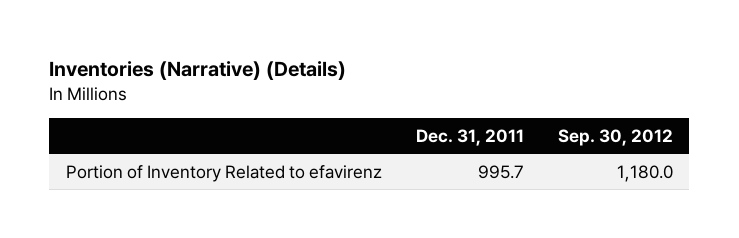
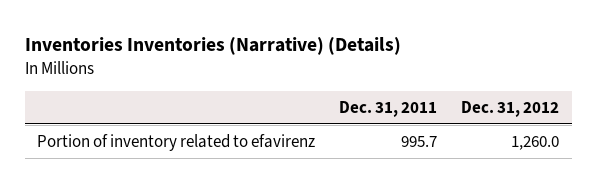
[49,61,347,81] Inventories (Narrative) (Details) -> [24,37,401,56] Inventories Inventories (Narrative) (Details)
[557,128,673,146] Sep. 30, 2012 -> none
none -> [461,100,560,117] Dec. 31, 2012
[66,164,383,182] Portion of Inventory Related to efavirenz -> [37,133,316,151] Portion of inventory related to efavirenz

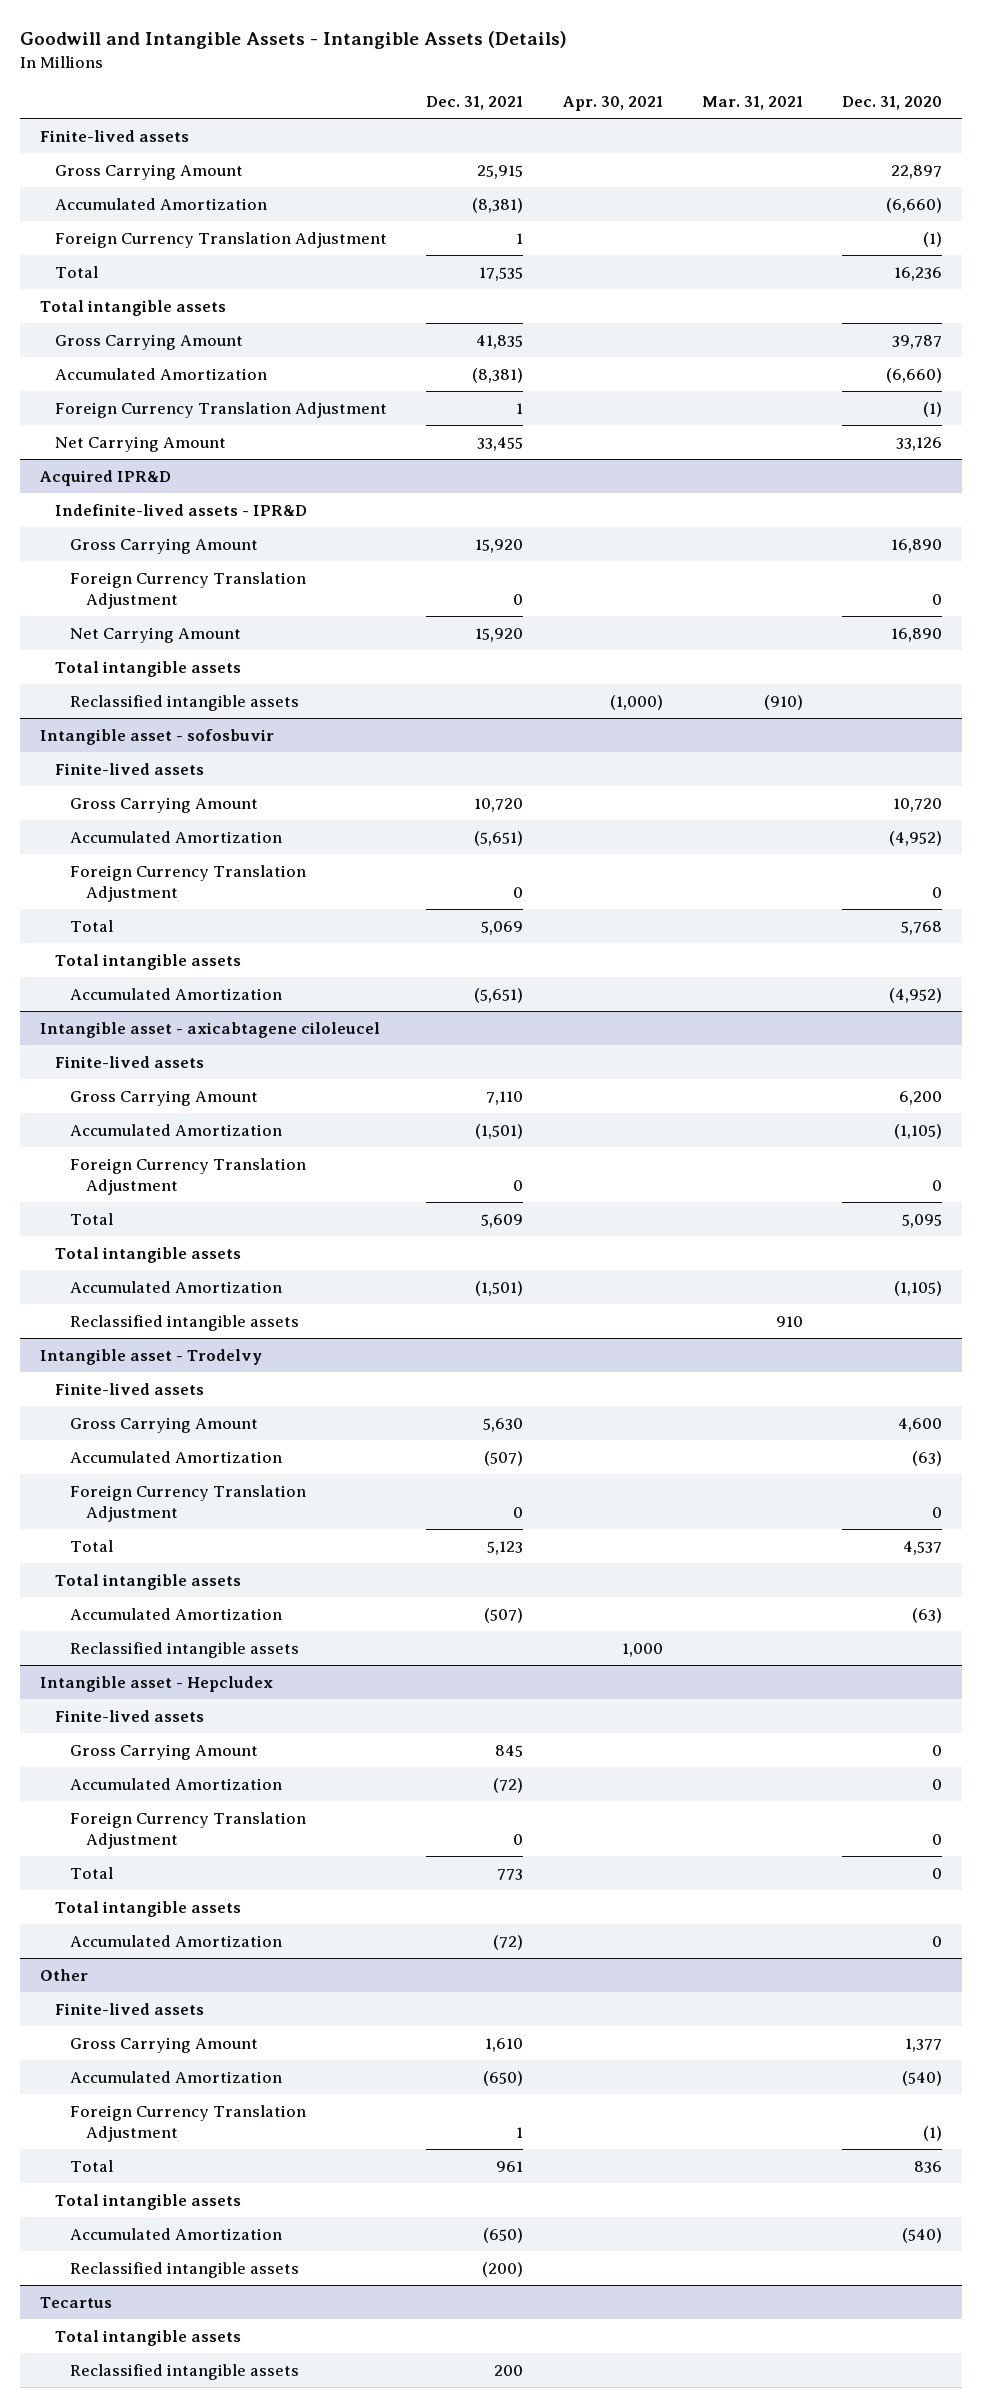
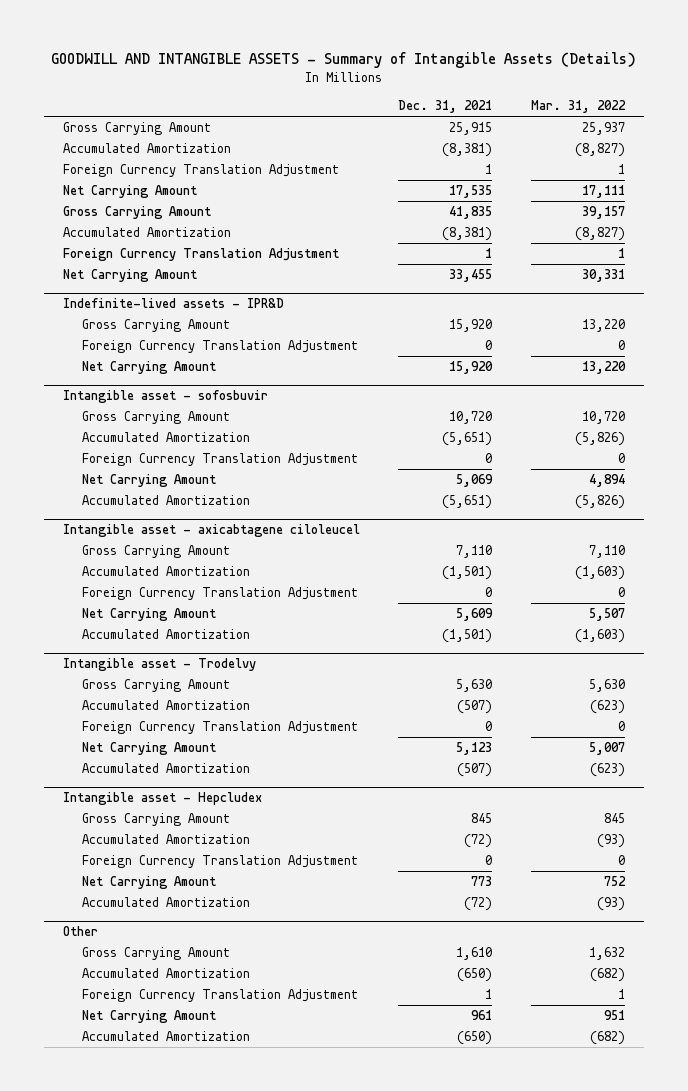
[19,31,567,50] Goodwill and Intangible Assets - Intangible Assets (Details) -> [50,52,636,69] GOODWILL AND INTANGIBLE ASSETS - Summary of Intangible Assets (Details)
[562,95,663,111] Apr. 30, 2021 -> none
[702,95,804,110] Mar. 31, 2021 -> none
[842,95,943,110] Dec. 31, 2020 -> none
none -> [530,100,626,114] Mar. 31, 2022
[39,129,189,142] Finite-lived assets -> none
[39,299,226,316] Total intangible assets -> none
[54,265,98,278] Total -> [63,184,198,198] Net Carrying Amount
[54,503,307,516] Indefinite-lived assets - IPR&D -> none
[39,469,171,486] Acquired IPR&D -> [63,298,285,309] Indefinite-lived assets - IPR&D
[54,660,241,677] Total intangible assets -> none
[70,694,300,711] Reclassified intangible assets -> none
[54,762,204,775] Finite-lived assets -> none
[54,953,241,970] Total intangible assets -> none
[70,919,114,932] Total -> [82,473,217,487] Net Carrying Amount
[54,1055,204,1068] Finite-lived assets -> none
[54,1246,241,1263] Total intangible assets -> none
[70,1212,114,1225] Total -> [82,607,217,621] Net Carrying Amount
[70,1314,300,1331] Reclassified intangible assets -> none
[54,1382,204,1395] Finite-lived assets -> none
[54,1573,241,1590] Total intangible assets -> none
[70,1539,114,1552] Total -> [82,741,217,755] Net Carrying Amount
[70,1641,300,1658] Reclassified intangible assets -> none
[54,1709,204,1722] Finite-lived assets -> none
[54,1900,241,1917] Total intangible assets -> none
[70,1866,114,1879] Total -> [82,875,217,889] Net Carrying Amount
[54,2002,204,2015] Finite-lived assets -> none
[54,2193,241,2210] Total intangible assets -> none
[70,2159,114,2172] Total -> [82,1009,217,1023] Net Carrying Amount
[70,2261,300,2278] Reclassified intangible assets -> none
[39,2296,112,2308] Tecartus -> none
[54,2329,241,2346] Total intangible assets -> none
[70,2363,300,2380] Reclassified intangible assets -> none

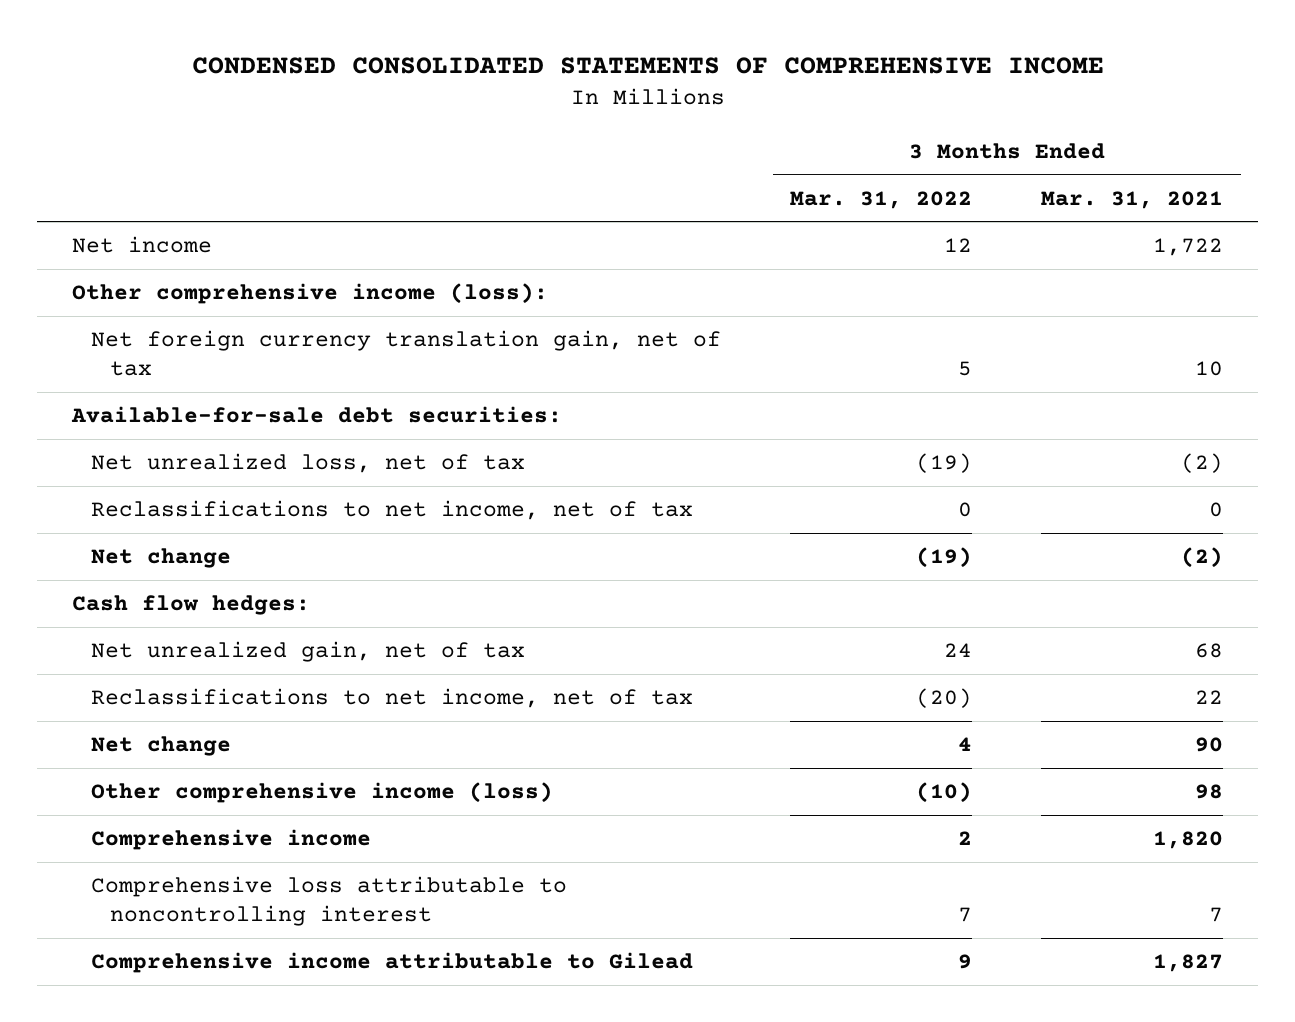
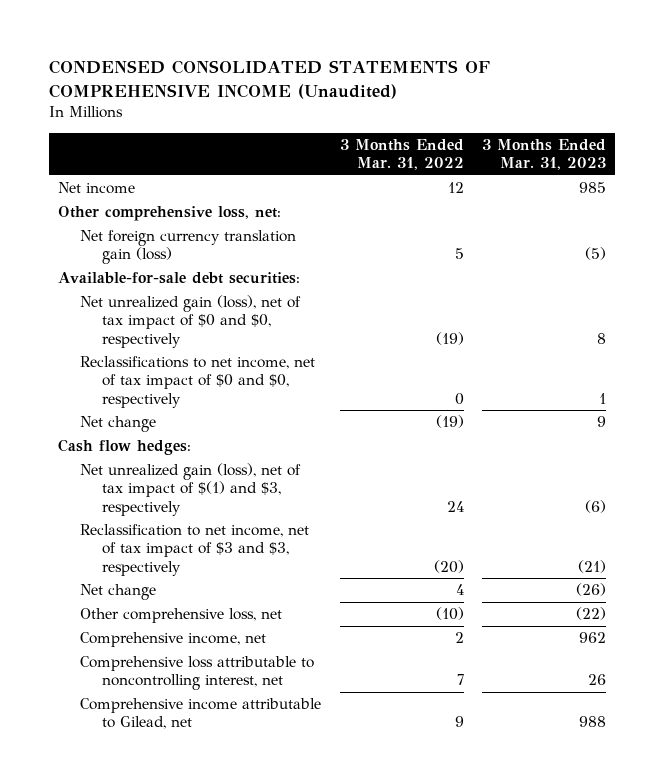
[191,57,1104,75] CONDENSED CONSOLIDATED STATEMENTS OF COMPREHENSIVE INCOME -> [48,59,490,99] CONDENSED CONSOLIDATED STATEMENTS OF COMPREHENSIVE INCOME (Unaudited)
[1041,190,1224,209] Mar. 31, 2021 -> none
none -> [481,138,606,171] 3 Months Ended Mar. 31, 2023
[71,283,548,305] Other comprehensive income (loss): -> [58,206,282,222] Other comprehensive loss, net:
[90,330,721,377] Net foreign currency translation gain, net of tax -> [80,230,297,265] Net foreign currency translation gain (loss)
[90,453,525,474] Net unrealized loss, net of tax -> [80,295,302,348] Net unrealized gain (loss), net of tax impact of $0 and $0, respectively
[90,500,693,521] Reclassifications to net income, net of tax -> [80,356,316,408] Reclassifications to net income, net of tax impact of $0 and $0, respectively
[90,641,525,663] Net unrealized gain, net of tax -> [80,463,302,516] Net unrealized gain (loss), net of tax impact of $(1) and $3, respectively
[90,688,693,709] Reclassifications to net income, net of tax -> [80,524,310,576] Reclassification to net income, net of tax impact of $3 and $3, respectively
[90,782,553,804] Other comprehensive income (loss) -> [80,608,283,624] Other comprehensive loss, net
[90,829,371,851] Comprehensive income -> [80,632,267,648] Comprehensive income, net
[90,876,567,927] Comprehensive loss attributable to noncontrolling interest -> [80,656,315,691] Comprehensive loss attributable to noncontrolling interest, net
[90,952,693,974] Comprehensive income attributable to Gilead -> [80,698,322,730] Comprehensive income attributable to Gilead, net

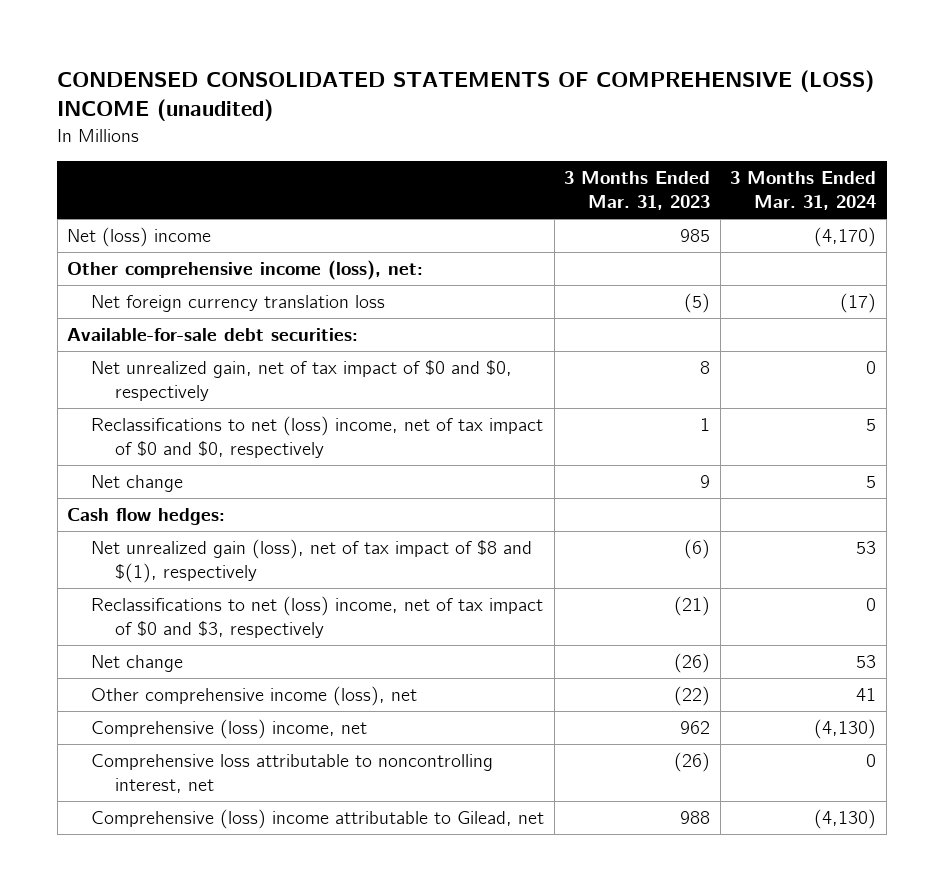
[48,59,490,99] CONDENSED CONSOLIDATED STATEMENTS OF COMPREHENSIVE INCOME (Unaudited) -> [57,69,875,122] CONDENSED CONSOLIDATED STATEMENTS OF COMPREHENSIVE (LOSS) INCOME (unaudited)
[339,138,464,171] 3 Months Ended Mar. 31, 2022 -> none
none -> [730,170,877,211] 3 Months Ended Mar. 31, 2024
[58,182,136,195] Net income -> [67,226,212,247] Net (loss) income
[58,206,282,222] Other comprehensive loss, net: -> [67,259,424,280] Other comprehensive income (loss), net:
[80,230,297,265] Net foreign currency translation gain (loss) -> [90,294,385,312] Net foreign currency translation loss
[80,295,302,348] Net unrealized gain (loss), net of tax impact of $0 and $0, respectively -> [90,359,512,402] Net unrealized gain, net of tax impact of $0 and $0, respectively
[80,356,316,408] Reclassifications to net income, net of tax impact of $0 and $0, respectively -> [90,415,543,459] Reclassifications to net (loss) income, net of tax impact of $0 and $0, respectively
[80,463,302,516] Net unrealized gain (loss), net of tax impact of $(1) and $3, respectively -> [90,538,532,584] Net unrealized gain (loss), net of tax impact of $8 and $(1), respectively
[80,524,310,576] Reclassification to net income, net of tax impact of $3 and $3, respectively -> [90,595,543,639] Reclassifications to net (loss) income, net of tax impact of $0 and $3, respectively
[80,608,283,624] Other comprehensive loss, net -> [90,685,417,706] Other comprehensive income (loss), net
[80,632,267,648] Comprehensive income, net -> [90,718,367,739] Comprehensive (loss) income, net
[587,674,606,686] 26 -> [674,751,711,772] (26)
[80,698,322,730] Comprehensive income attributable to Gilead, net -> [90,808,544,829] Comprehensive (loss) income attributable to Gilead, net

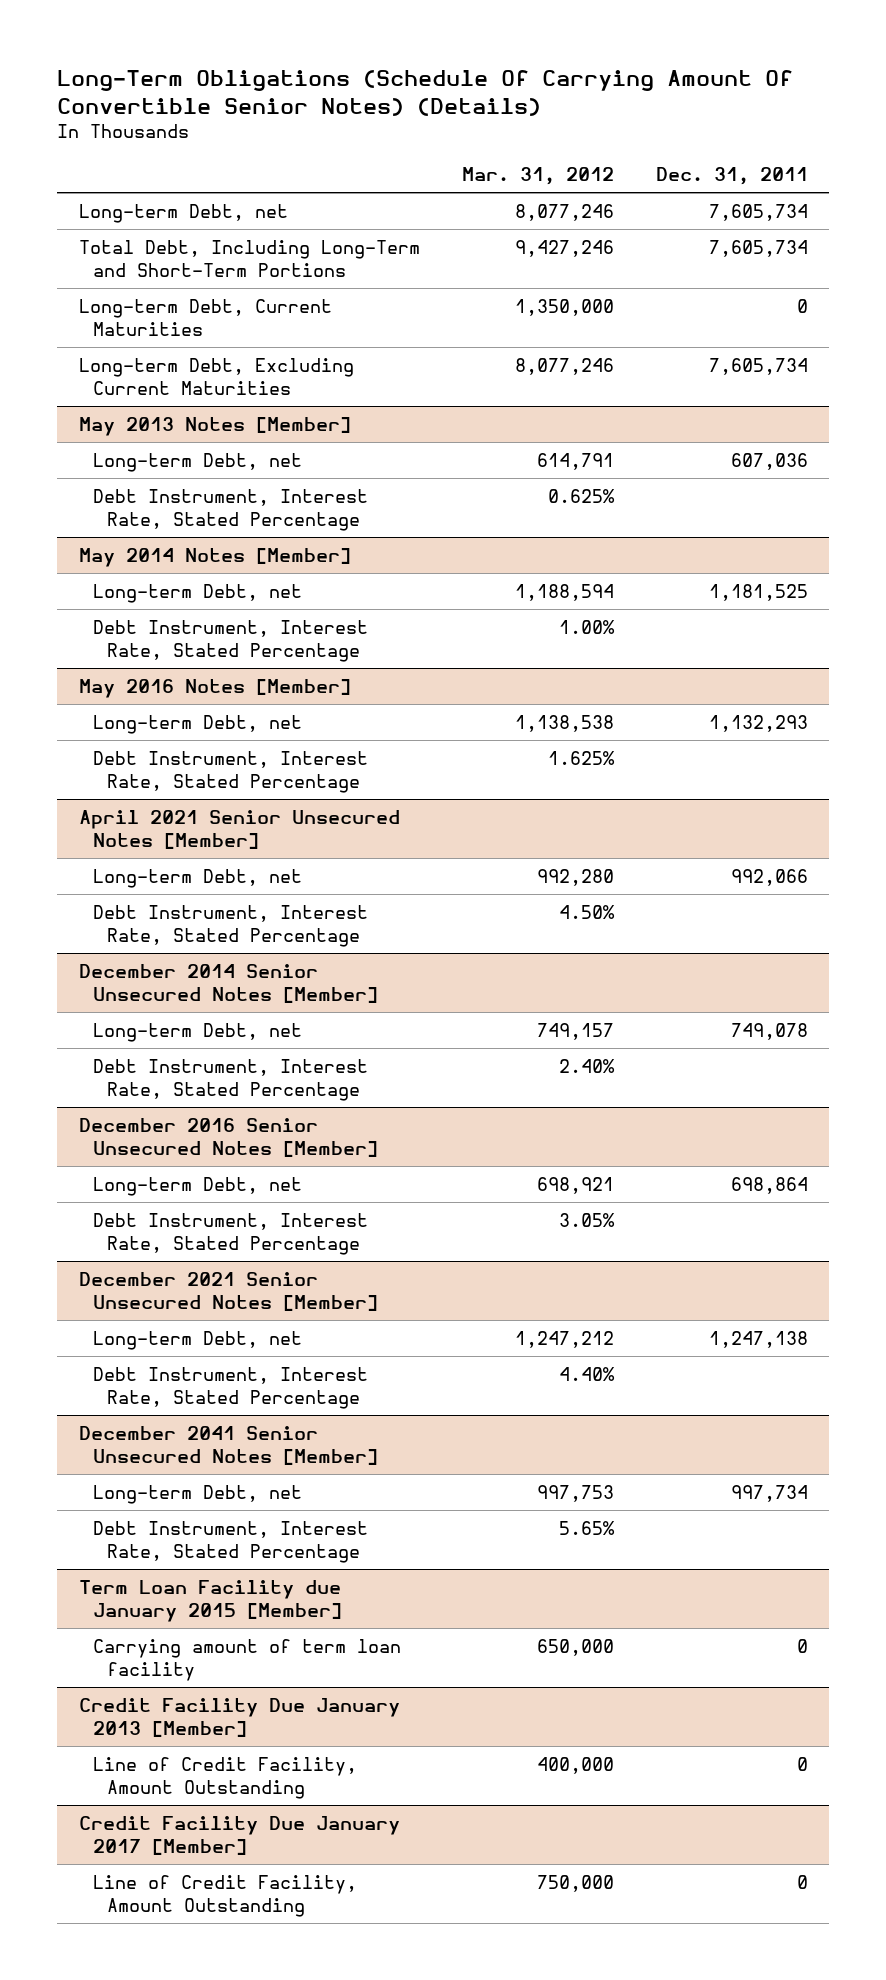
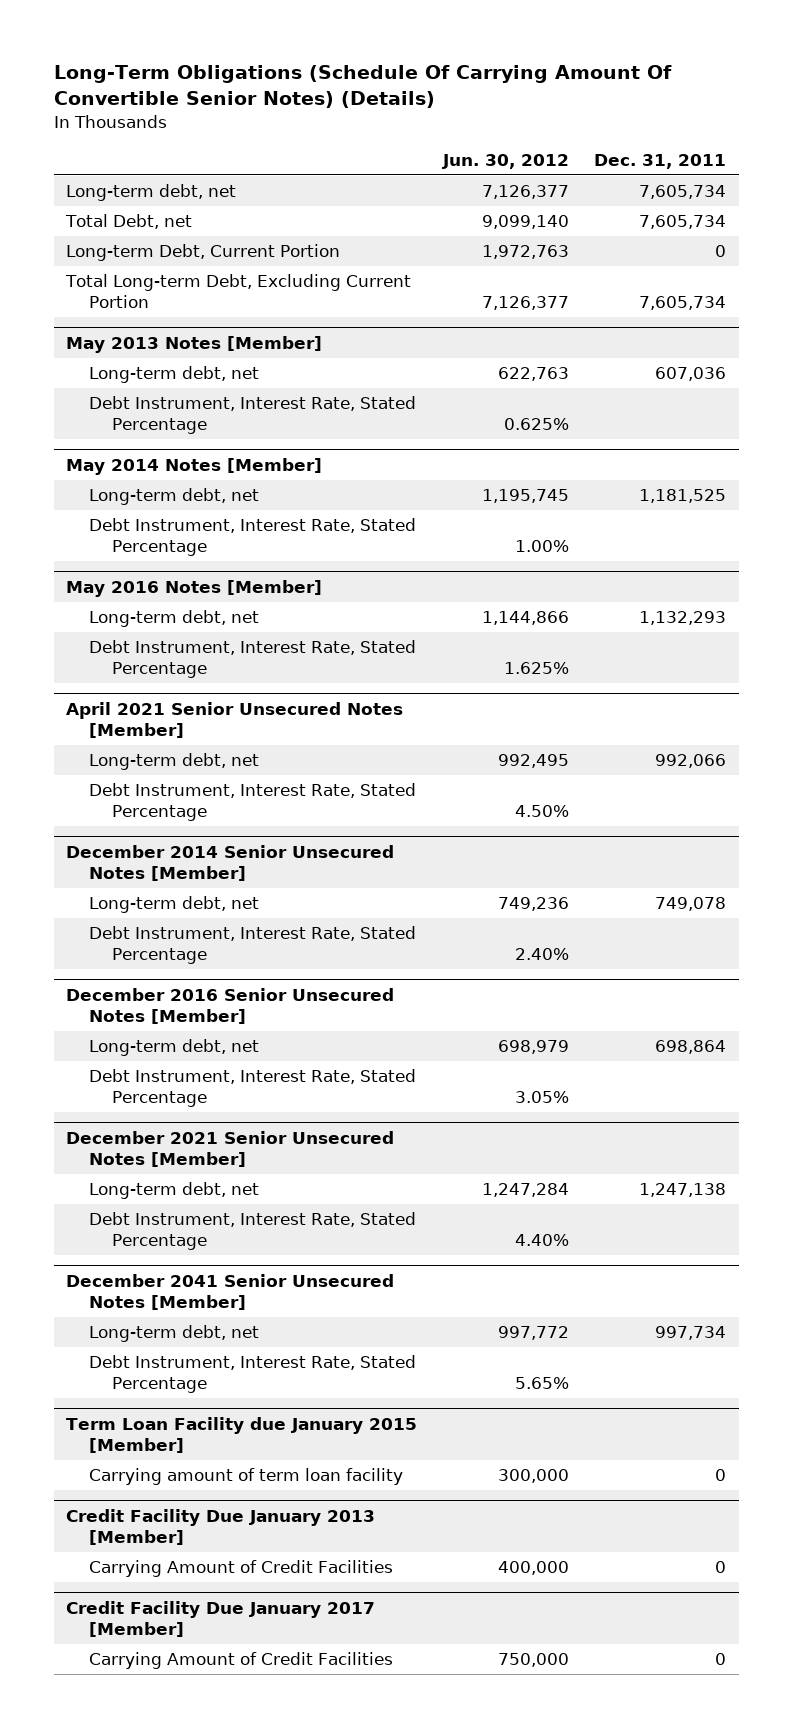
[461,167,614,186] Mar. 31, 2012 -> none
none -> [441,153,569,169] Jun. 30, 2012
[78,203,288,223] Long-term Debt, net -> [66,184,237,202] Long-term debt, net
[78,239,420,278] Total Debt, Including Long-Term and Short-Term Portions -> [65,214,193,230] Total Debt, net
[78,298,332,337] Long-term Debt, Current Maturities -> [66,244,341,262] Long-term Debt, Current Portion
[78,357,354,396] Long-term Debt, Excluding Current Maturities -> [65,274,412,309] Total Long-term Debt, Excluding Current Portion
[92,452,302,472] Long-term Debt, net -> [88,366,259,384] Long-term debt, net
[92,583,302,603] Long-term Debt, net -> [88,488,259,506] Long-term debt, net
[92,714,302,734] Long-term Debt, net -> [88,610,259,628] Long-term debt, net
[92,868,302,888] Long-term Debt, net -> [88,753,259,771] Long-term debt, net
[92,1022,302,1042] Long-term Debt, net -> [88,896,259,914] Long-term debt, net
[92,1176,302,1196] Long-term Debt, net -> [88,1039,259,1057] Long-term debt, net
[92,1330,302,1350] Long-term Debt, net -> [88,1182,259,1200] Long-term debt, net
[92,1484,302,1504] Long-term Debt, net -> [88,1325,259,1343] Long-term debt, net
[92,1756,357,1800] Line of Credit Facility, Amount Outstanding -> [88,1560,393,1578] Carrying Amount of Credit Facilities
[92,1874,357,1918] Line of Credit Facility, Amount Outstanding -> [88,1652,393,1670] Carrying Amount of Credit Facilities

